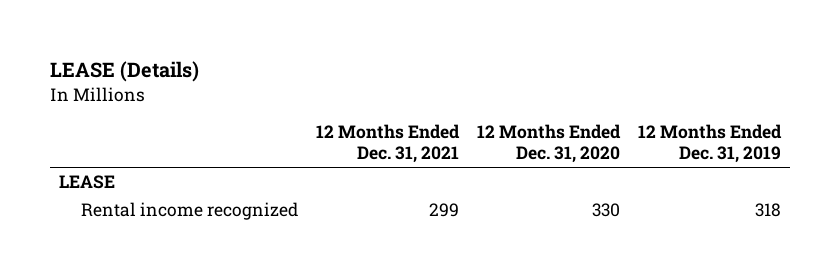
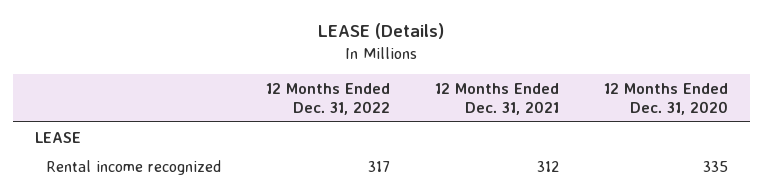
[637,124,782,164] 12 Months Ended Dec. 31, 2019 -> none
none -> [266,83,391,115] 12 Months Ended Dec. 31, 2022
[428,203,459,218] 299 -> [536,160,559,172] 312
[591,203,620,218] 330 -> [702,160,728,172] 335

